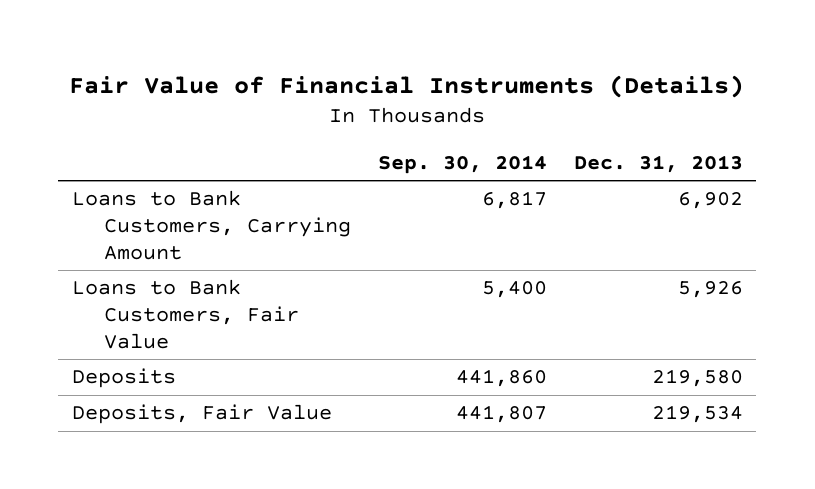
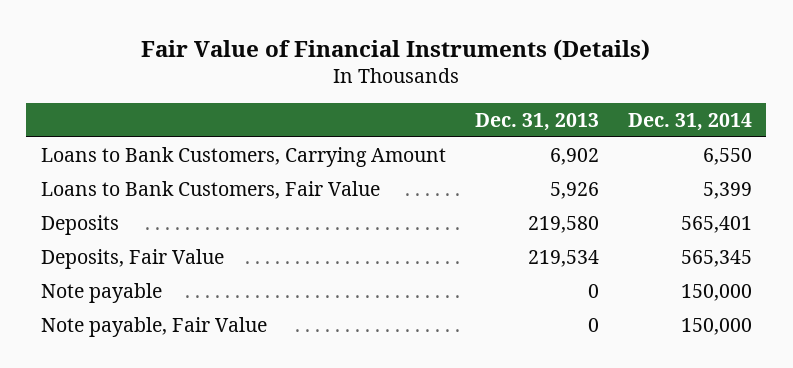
[378,154,548,174] Sep. 30, 2014 -> none
none -> [627,112,752,131] Dec. 31, 2014
none -> [40,282,162,303] Note payable
none -> [40,316,267,337] Note payable, Fair Value

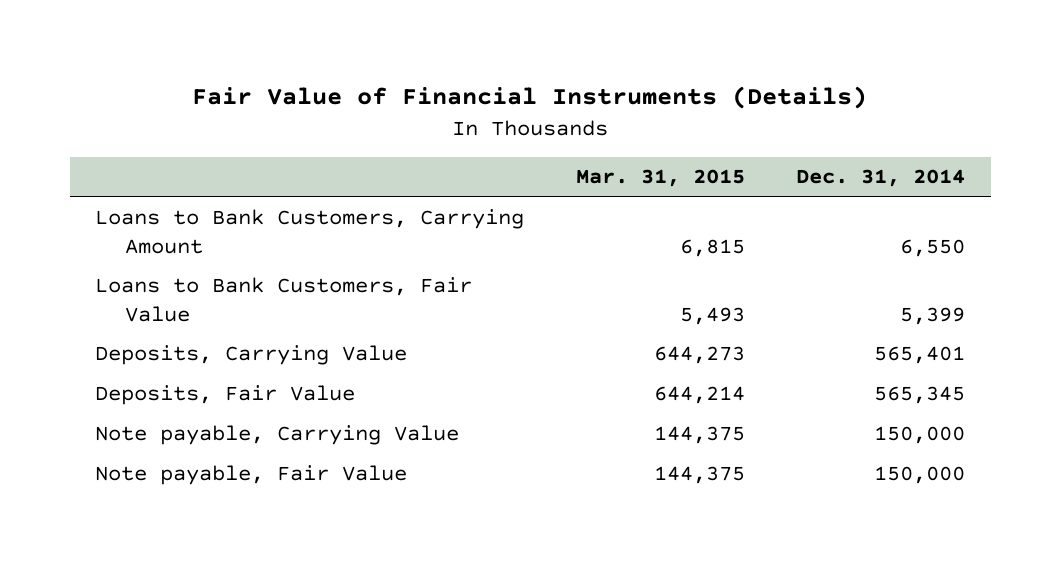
[474,112,599,131] Dec. 31, 2013 -> none
none -> [575,169,745,188] Mar. 31, 2015
[40,214,119,235] Deposits -> [95,345,408,366] Deposits, Carrying Value
[40,282,162,303] Note payable -> [95,425,460,446] Note payable, Carrying Value

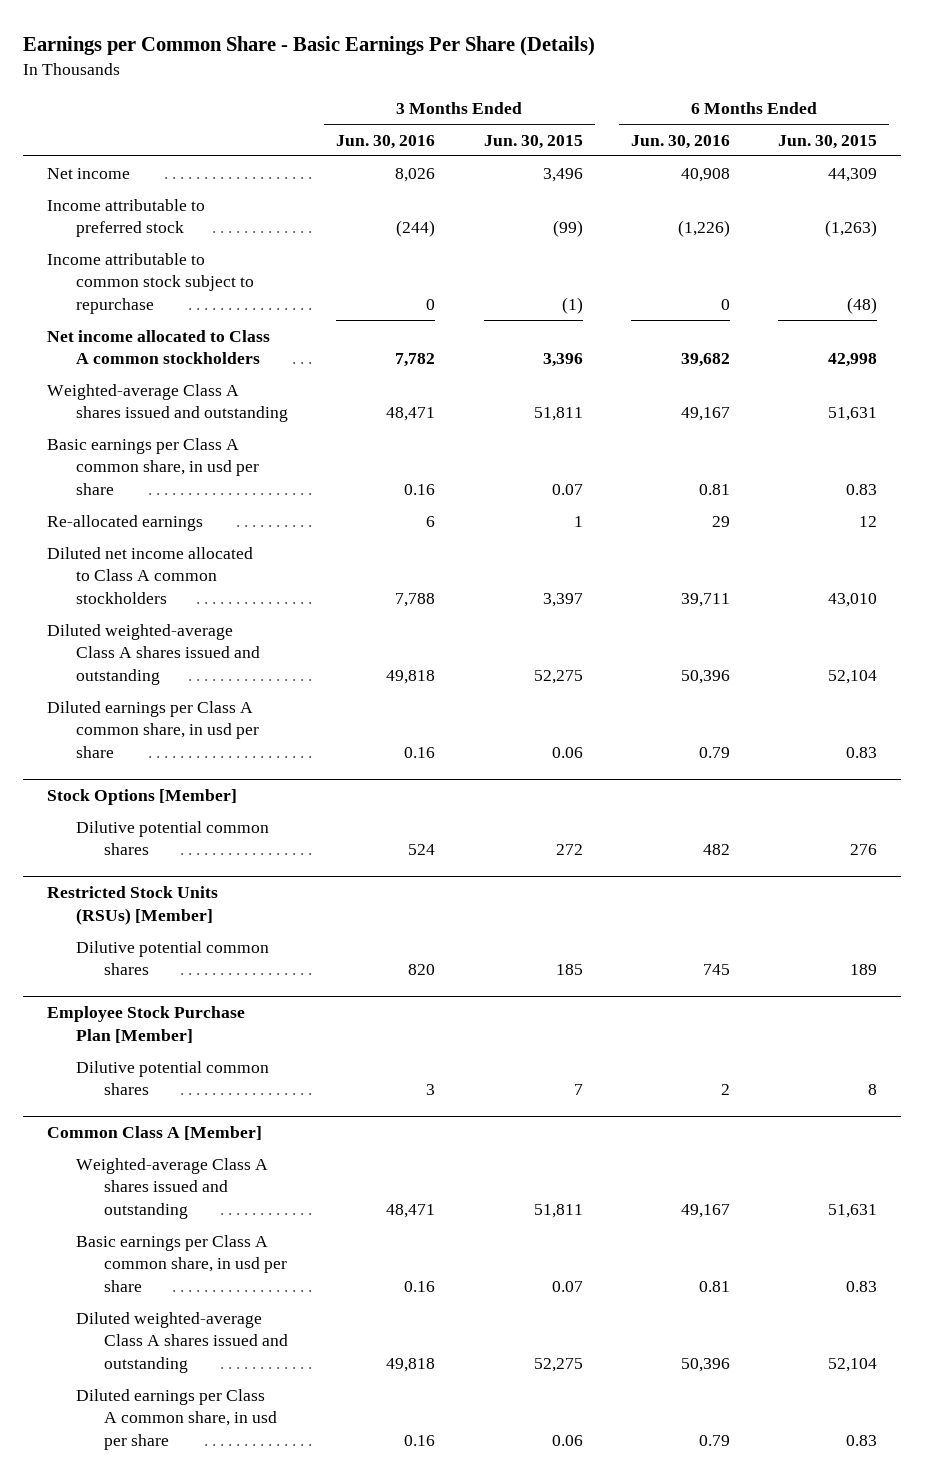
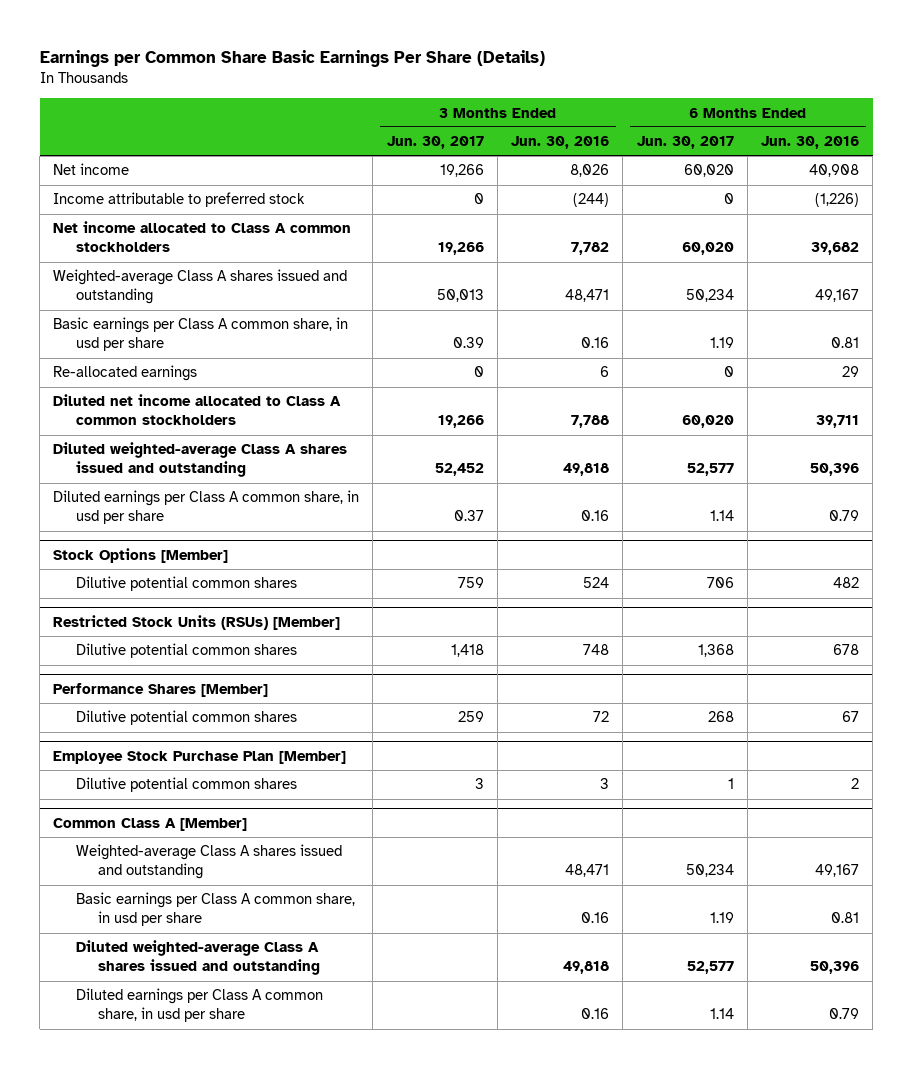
[23,35,596,56] Earnings per Common Share - Basic Earnings Per Share (Details) -> [39,49,545,67] Earnings per Common Share Basic Earnings Per Share (Details)
[483,134,583,149] Jun. 30, 2015 -> none
[778,134,878,149] Jun. 30, 2015 -> none
none -> [386,136,484,150] Jun. 30, 2017
none -> [636,136,734,150] Jun. 30, 2017
[47,252,254,314] Income attributable to common stock subject to repurchase -> none
[408,964,436,976] 820 -> [583,644,610,656] 748
[702,964,730,976] 745 -> [833,644,860,656] 678
none -> [53,682,269,697] Performance Shares [Member]
none -> [75,710,297,726] Dilutive potential common shares

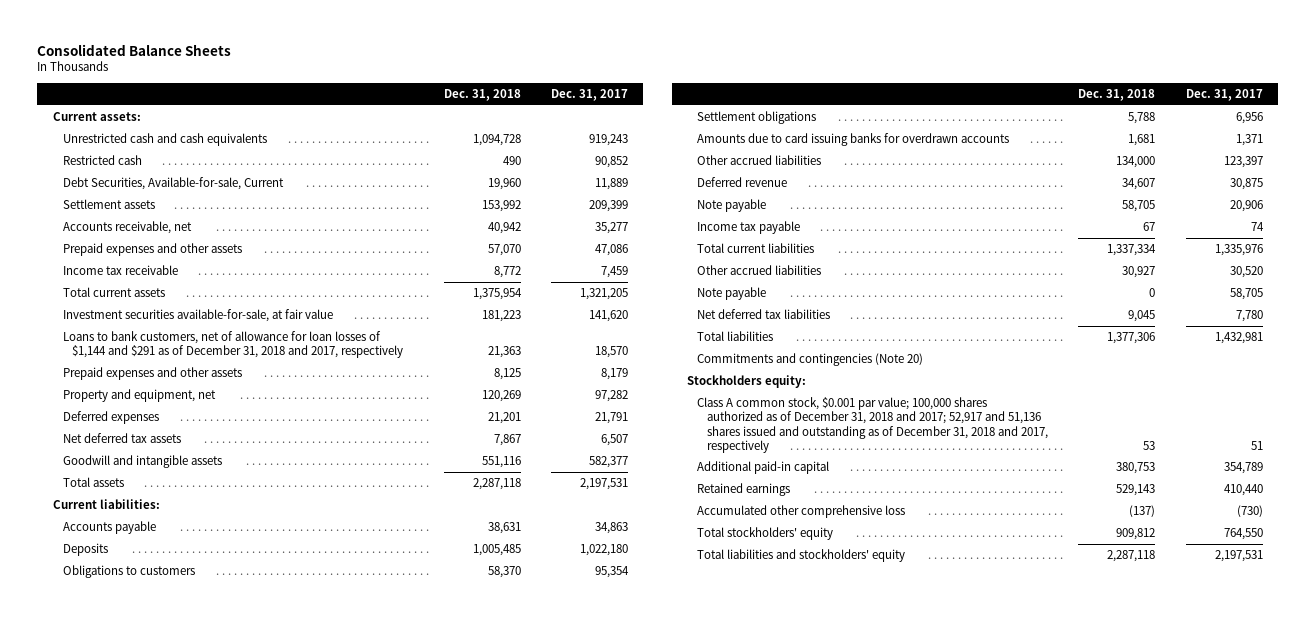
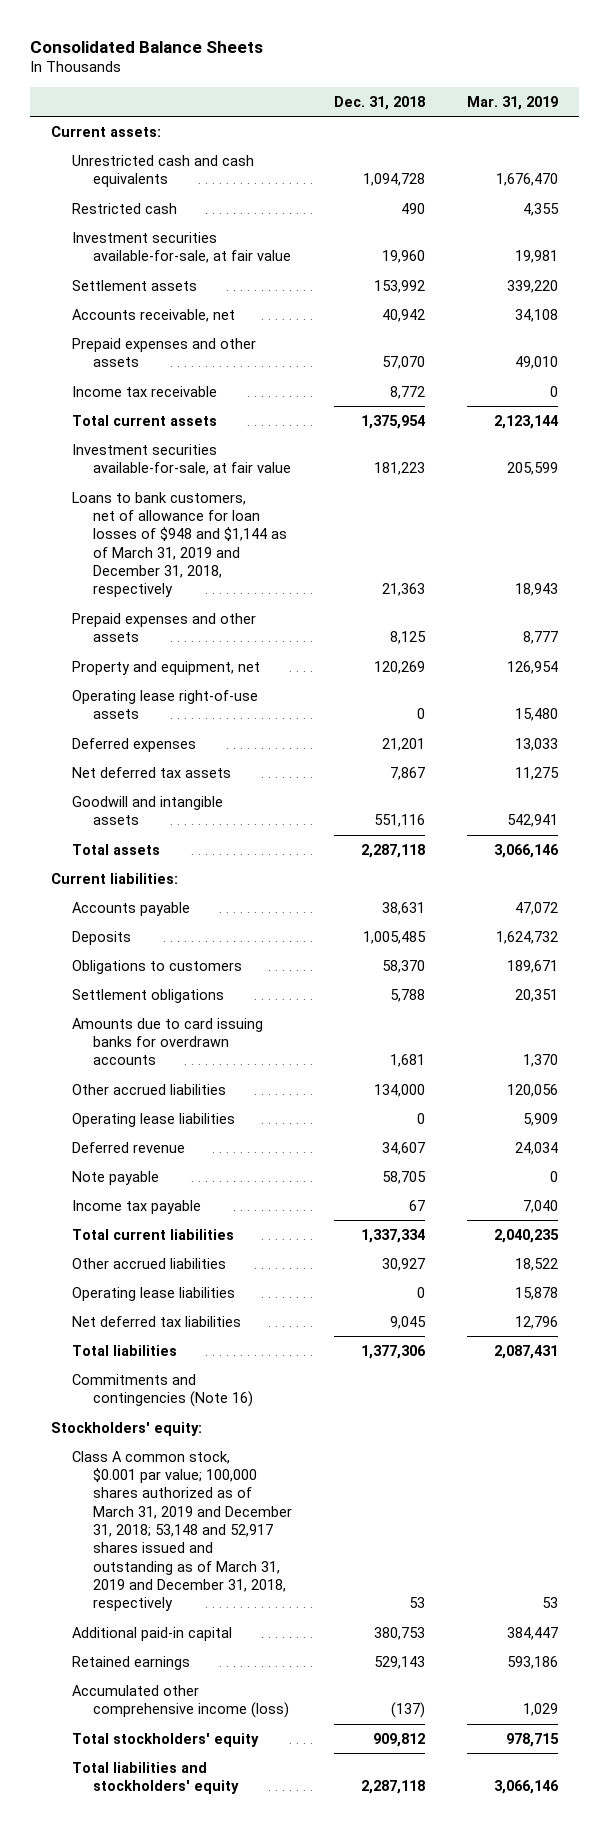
[550,89,628,102] Dec. 31, 2017 -> none
none -> [466,95,558,110] Mar. 31, 2019
[62,177,284,191] Debt Securities, Available-for-sale, Current -> [71,231,291,264] Investment securities available-for-sale, at fair value
[62,331,404,359] Loans to bank customers, net of allowance for loan losses of $1,144 and $291 as of December 31, 2018 and 2017, respectively -> [71,491,287,598] Loans to bank customers, net of allowance for loan losses of $948 and $1,144 as of March 31, 2019 and December 31, 2018, respectively
none -> [71,689,258,720] Operating lease right-of-use assets
none -> [71,1112,235,1127] Operating lease liabilities
[697,287,767,301] Note payable -> none
none -> [71,1286,235,1301] Operating lease liabilities
[697,353,924,367] Commitments and contingencies (Note 20) -> [71,1373,253,1408] Commitments and contingencies (Note 16)
[687,375,807,389] Stockholders equity: -> [51,1421,203,1436] Stockholders' equity:
[697,397,1049,453] Class A common stock, $0.001 par value; 100,000 shares authorized as of December 31, 2018 and 2017; 52,917 and 51,136 shares issued and outstanding as of December 31, 2018 and 2017, respectively -> [71,1450,292,1612] Class A common stock, $0.001 par value; 100,000 shares authorized as of March 31, 2019 and December 31, 2018; 53,148 and 52,917 shares issued and outstanding as of March 31, 2019 and December 31, 2018, respectively
[697,505,906,519] Accumulated other comprehensive loss -> [71,1684,289,1719] Accumulated other comprehensive income (loss)

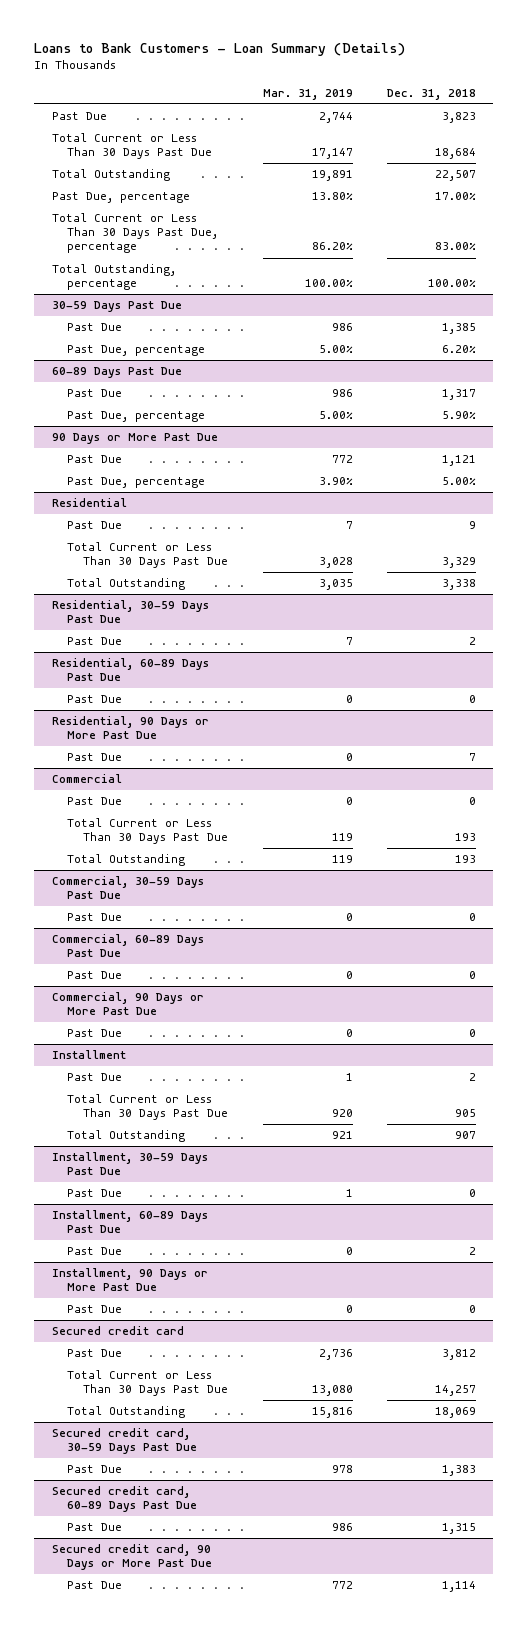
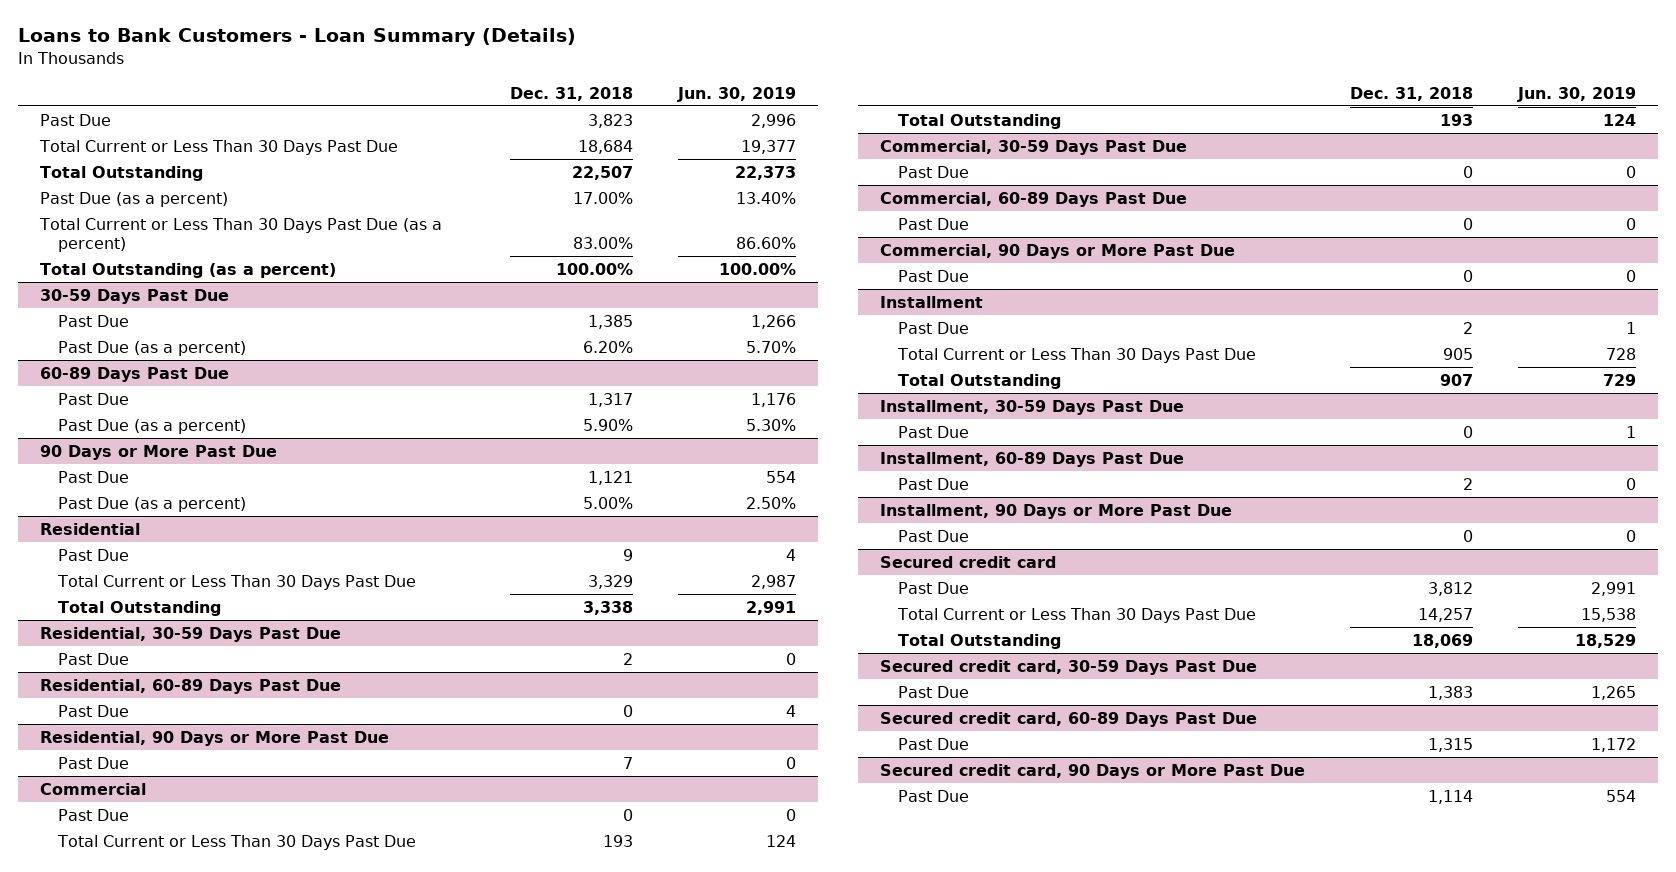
[262,88,353,100] Mar. 31, 2019 -> none
none -> [676,86,796,102] Jun. 30, 2019
[51,192,190,204] Past Due, percentage -> [39,191,228,207] Past Due (as a percent)
[51,213,219,254] Total Current or Less Than 30 Days Past Due, percentage -> [38,217,442,252] Total Current or Less Than 30 Days Past Due (as a percent)
[51,264,176,291] Total Outstanding, percentage -> [39,262,336,278] Total Outstanding (as a percent)
[67,345,206,357] Past Due, percentage -> [58,340,247,356] Past Due (as a percent)
[67,411,206,423] Past Due, percentage -> [58,418,247,434] Past Due (as a percent)
[67,477,206,489] Past Due, percentage -> [58,496,247,512] Past Due (as a percent)

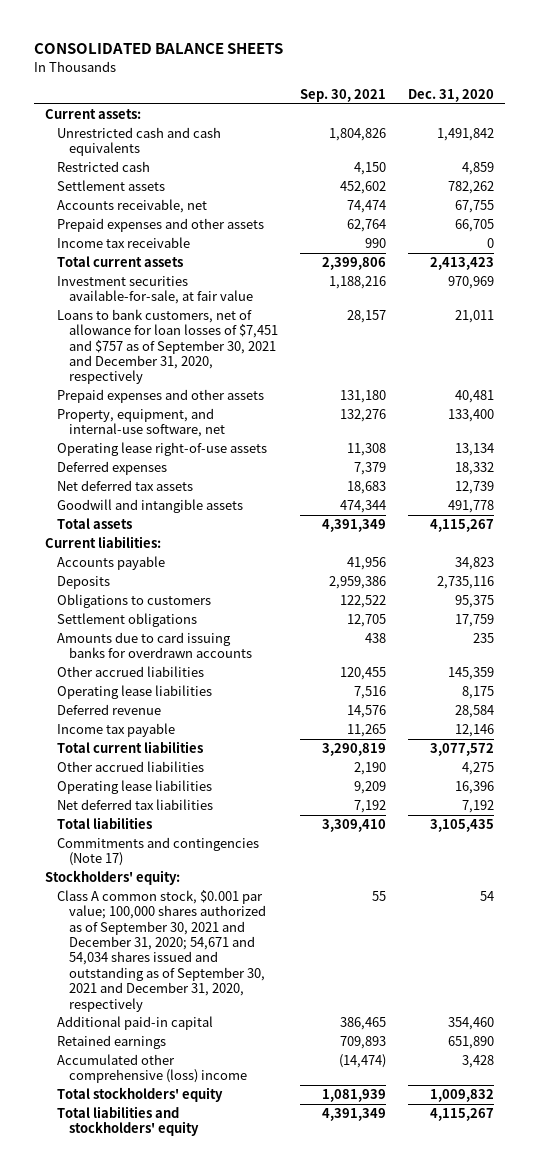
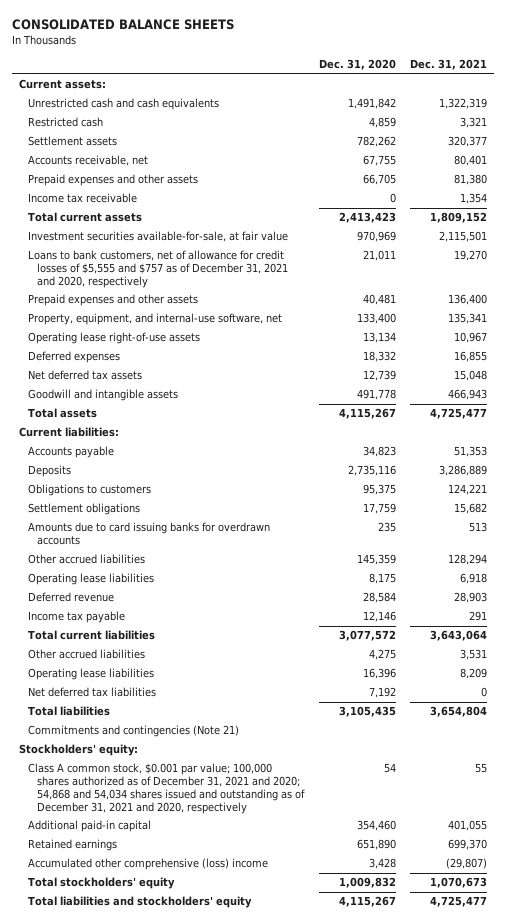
[300,89,387,103] Sep. 30, 2021 -> none
none -> [410,59,488,71] Dec. 31, 2021
[56,309,279,385] Loans to bank customers, net of allowance for loan losses of $7,451 and $757 as of September 30, 2021 and December 31, 2020, respectively -> [28,250,289,288] Loans to bank customers, net of allowance for credit losses of $5,555 and $757 as of December 31, 2021 and 2020, respectively
[56,837,259,867] Commitments and contingencies (Note 17) -> [28,725,240,738] Commitments and contingencies (Note 21)
[56,890,267,1012] Class A common stock, $0.001 par value; 100,000 shares authorized as of September 30, 2021 and December 31, 2020; 54,671 and 54,034 shares issued and outstanding as of September 30, 2021 and December 31, 2020, respectively -> [28,763,306,814] Class A common stock, $0.001 par value; 100,000 shares authorized as of December 31, 2021 and 2020; 54,868 and 54,034 shares issued and outstanding as of December 31, 2021 and 2020, respectively

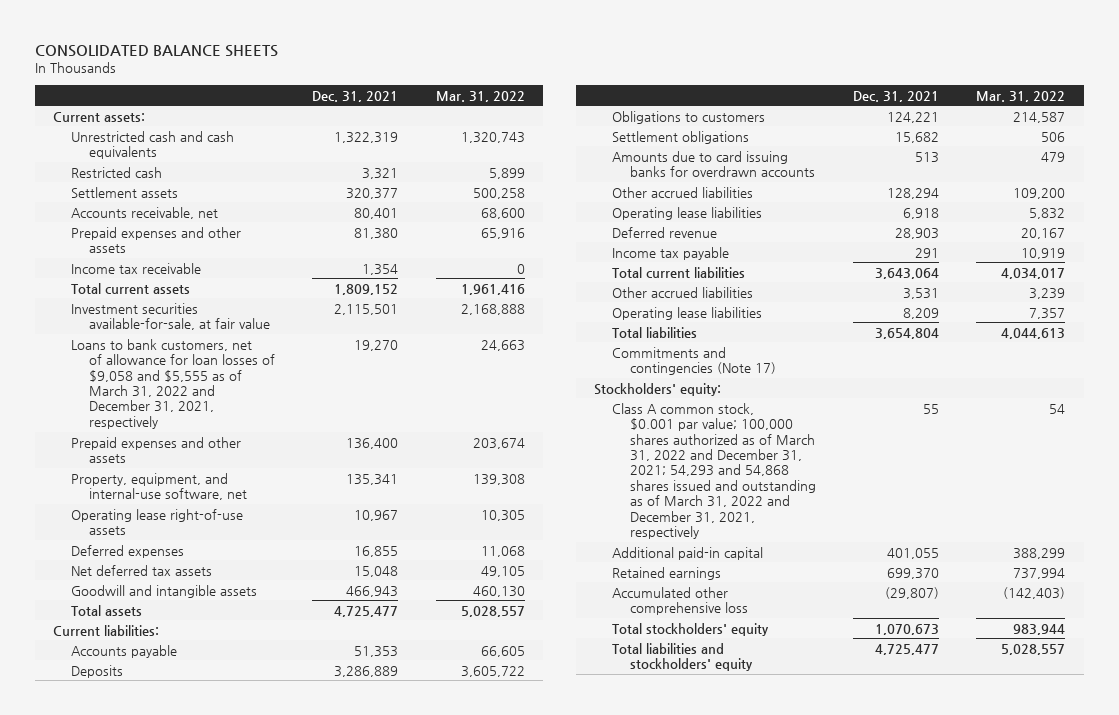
[318,59,396,71] Dec. 31, 2020 -> none
none -> [435,90,525,102] Mar. 31, 2022
[28,250,289,288] Loans to bank customers, net of allowance for credit losses of $5,555 and $757 as of December 31, 2021 and 2020, respectively -> [71,338,276,429] Loans to bank customers, net of allowance for loan losses of $9,058 and $5,555 as of March 31, 2022 and December 31, 2021, respectively
[28,687,157,698] Net deferred tax liabilities -> none
[28,725,240,738] Commitments and contingencies (Note 21) -> [612,346,776,376] Commitments and contingencies (Note 17)
[28,763,306,814] Class A common stock, $0.001 par value; 100,000 shares authorized as of December 31, 2021 and 2020; 54,868 and 54,034 shares issued and outstanding as of December 31, 2021 and 2020, respectively -> [612,402,816,540] Class A common stock, $0.001 par value; 100,000 shares authorized as of March 31, 2022 and December 31, 2021; 54,293 and 54,868 shares issued and outstanding as of March 31, 2022 and December 31, 2021, respectively
[28,858,269,871] Accumulated other comprehensive (loss) income -> [612,586,748,616] Accumulated other comprehensive loss

